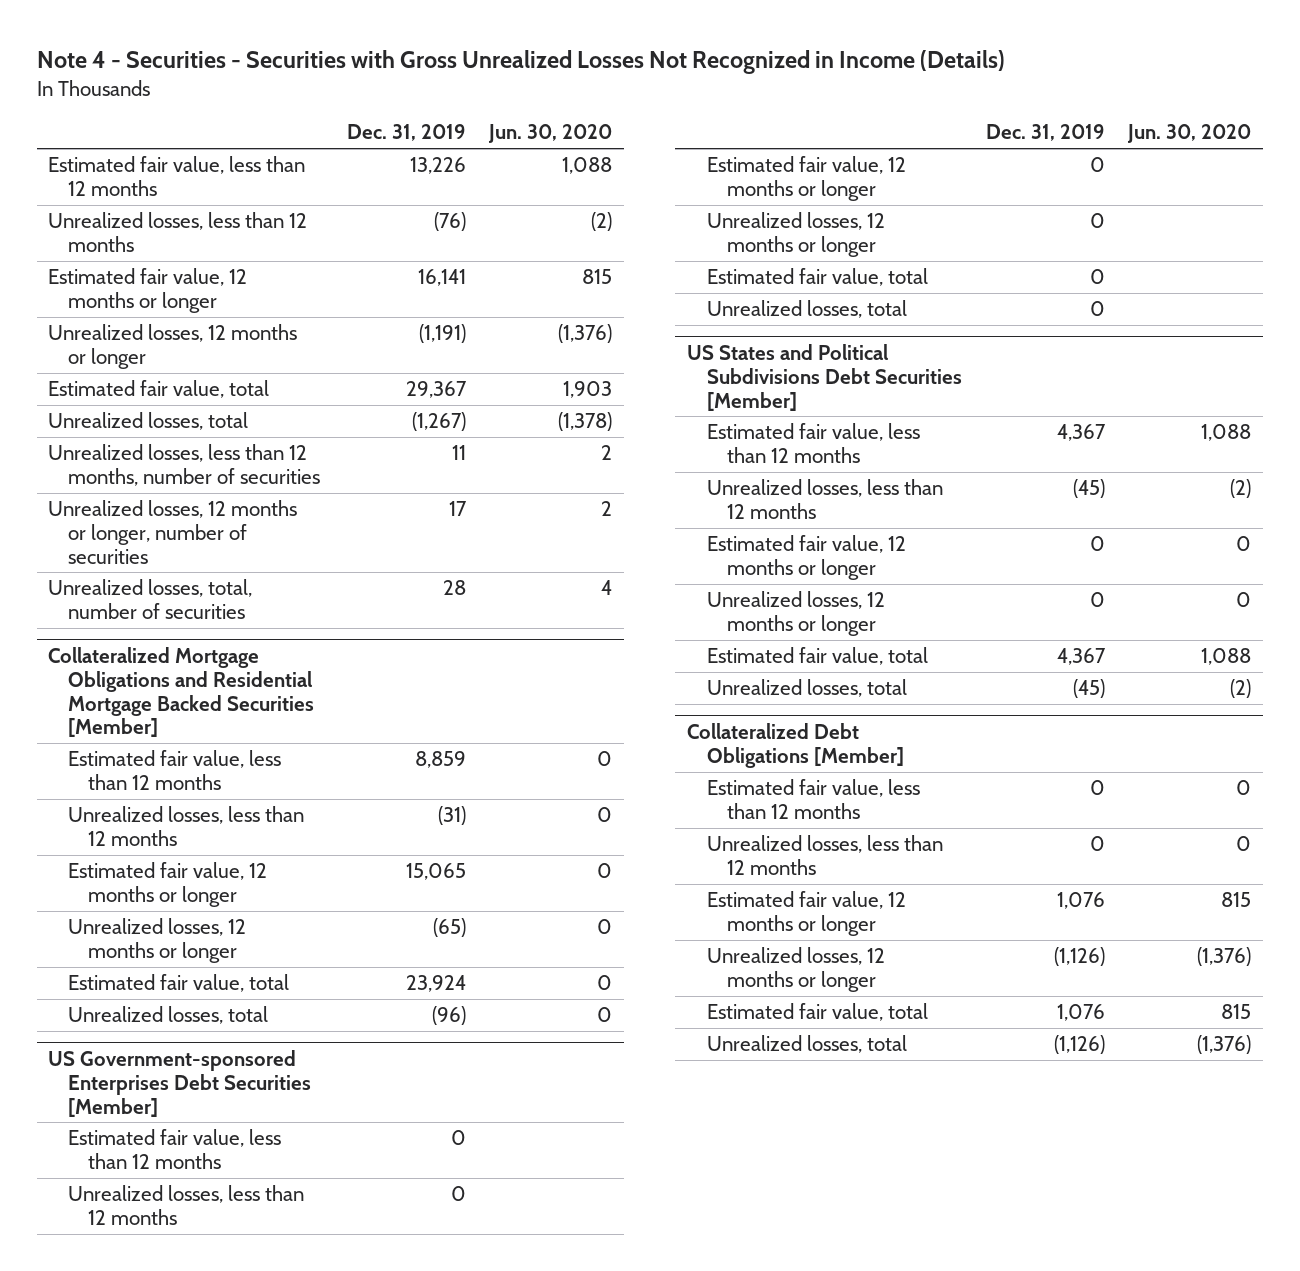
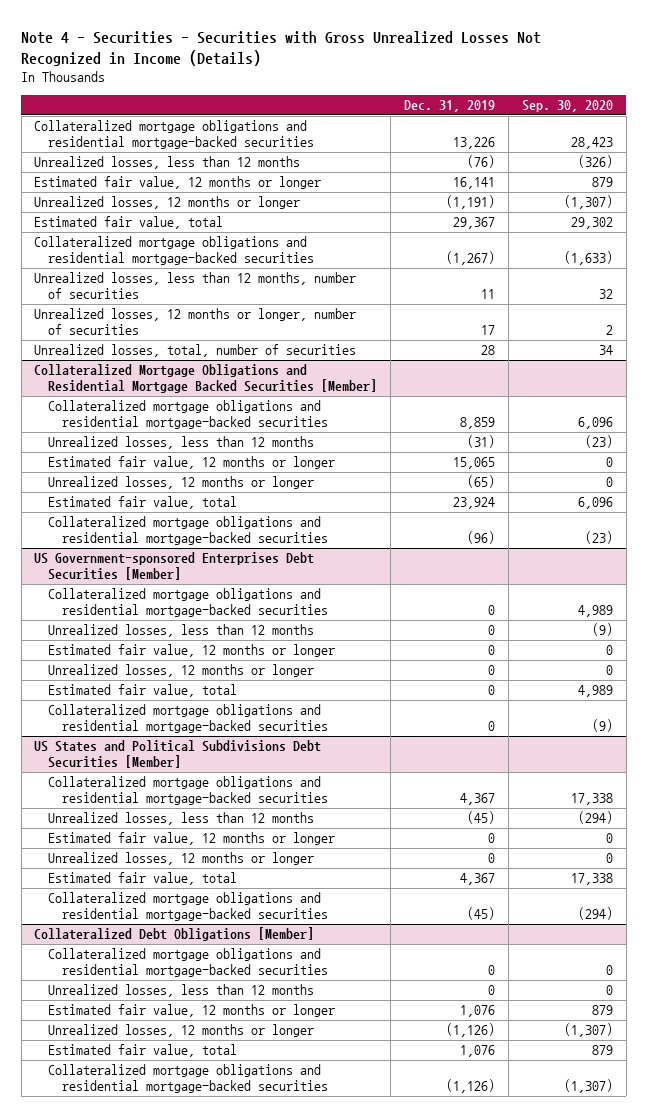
[488,124,613,144] Jun. 30, 2020 -> none
none -> [521,100,613,113] Sep. 30, 2020
[48,156,306,196] Estimated fair value, less than 12 months -> [34,120,315,150] Collateralized mortgage obligations and residential mortgage-backed securities
[48,412,249,431] Unrealized losses, total -> [34,236,315,266] Collateralized mortgage obligations and residential mortgage-backed securities
[68,750,282,790] Estimated fair value, less than 12 months -> [48,400,328,430] Collateralized mortgage obligations and residential mortgage-backed securities
[68,1006,269,1025] Unrealized losses, total -> [48,516,328,546] Collateralized mortgage obligations and residential mortgage-backed securities
[68,1129,282,1169] Estimated fair value, less than 12 months -> [48,588,328,618] Collateralized mortgage obligations and residential mortgage-backed securities
[707,300,908,319] Unrealized losses, total -> [48,704,328,734] Collateralized mortgage obligations and residential mortgage-backed securities
[707,423,921,463] Estimated fair value, less than 12 months -> [48,776,328,806] Collateralized mortgage obligations and residential mortgage-backed securities
[707,679,908,698] Unrealized losses, total -> [48,892,328,922] Collateralized mortgage obligations and residential mortgage-backed securities
[707,779,921,819] Estimated fair value, less than 12 months -> [48,948,328,978] Collateralized mortgage obligations and residential mortgage-backed securities
[707,1035,908,1054] Unrealized losses, total -> [48,1064,328,1094] Collateralized mortgage obligations and residential mortgage-backed securities

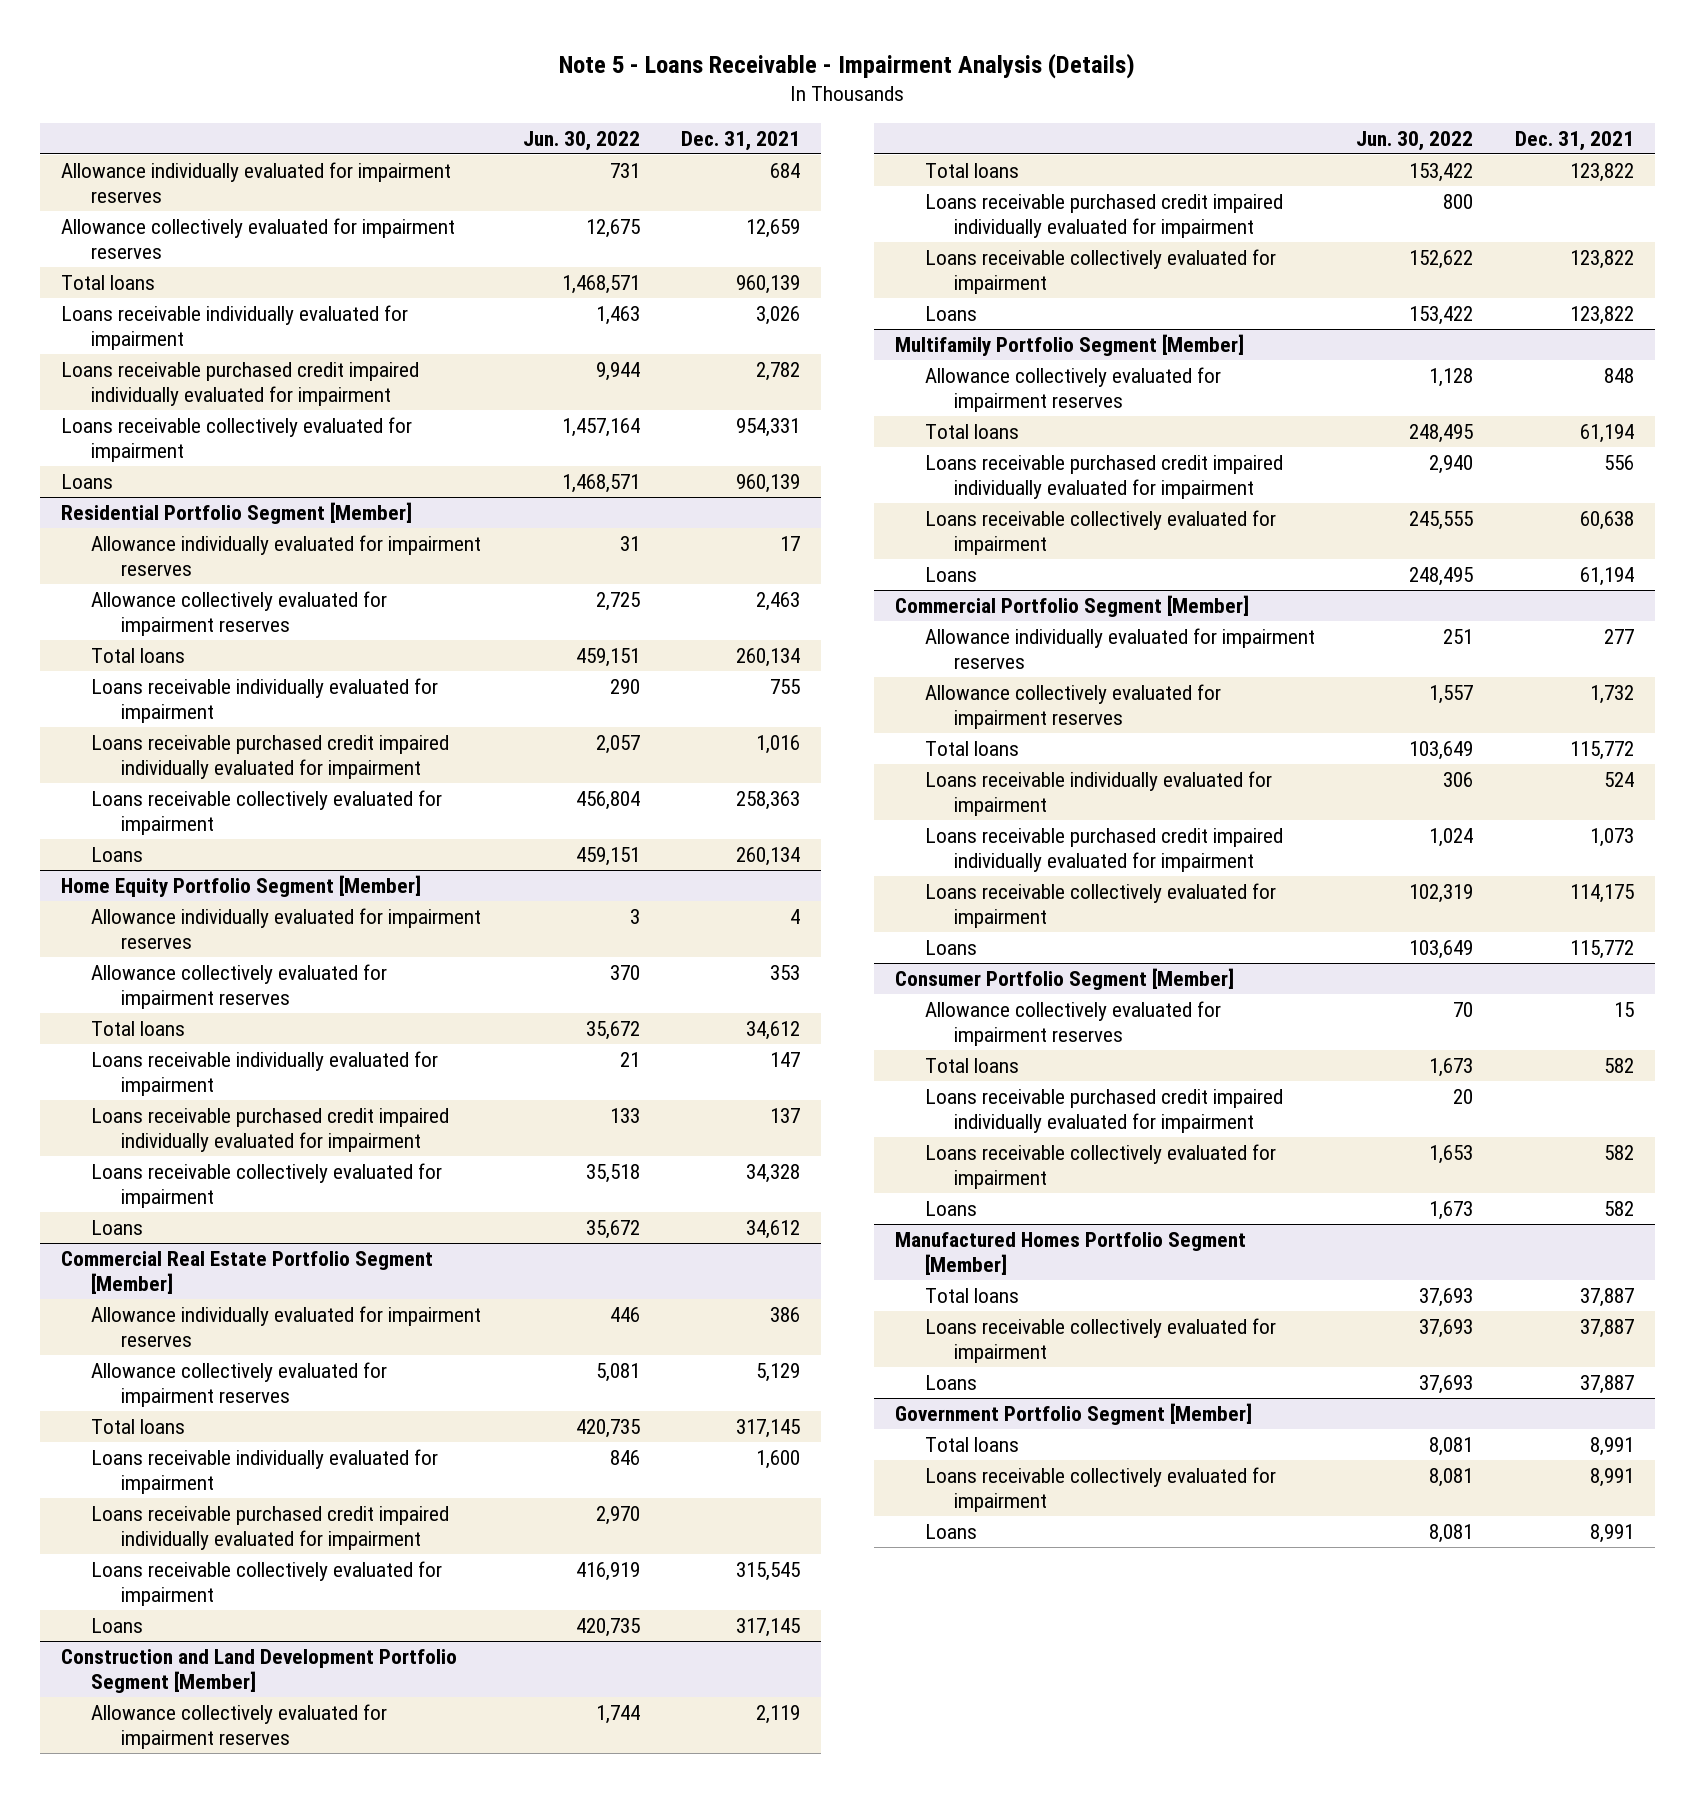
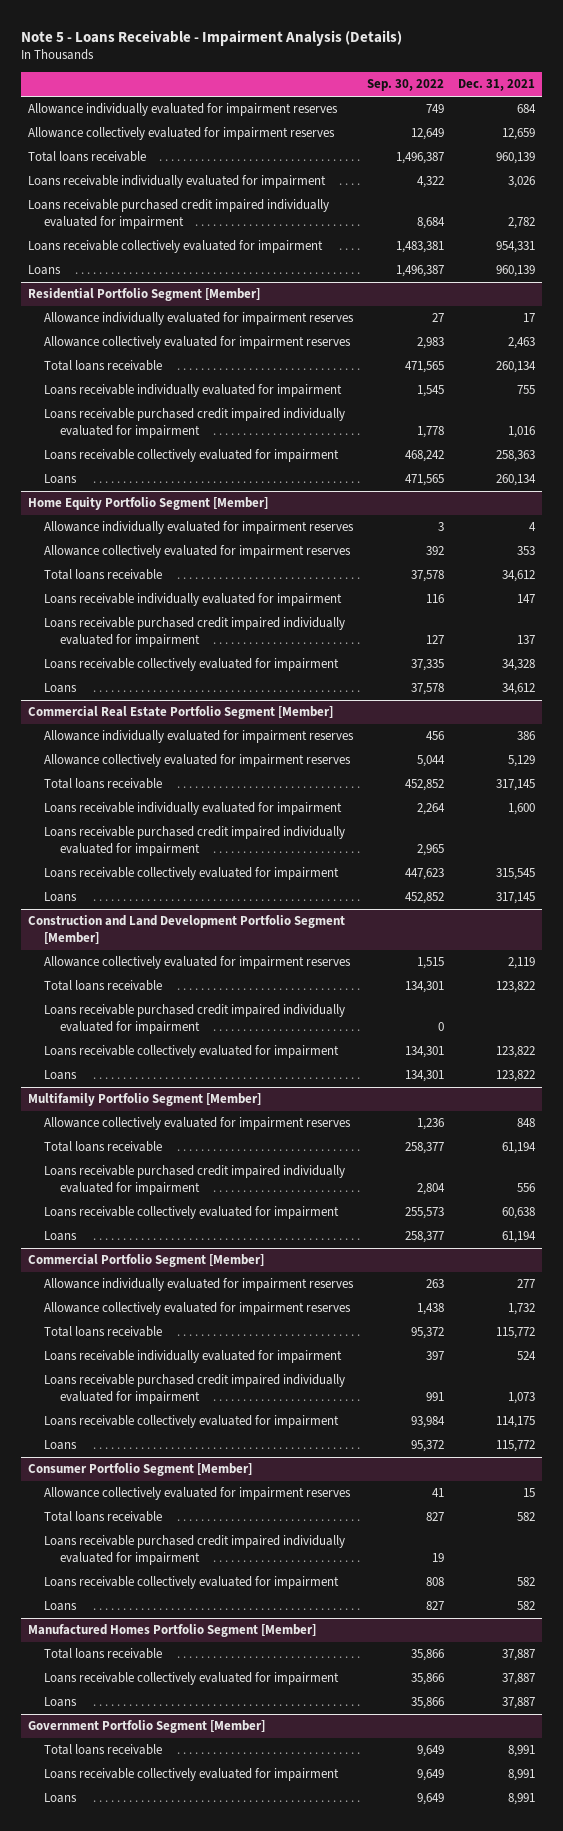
[522,130,640,151] Jun. 30, 2022 -> none
none -> [367,79,445,92] Sep. 30, 2022
[60,275,155,291] Total loans -> [28,151,147,163] Total loans receivable
[90,648,185,664] Total loans -> [44,360,163,372] Total loans receivable
[90,1021,185,1037] Total loans -> [44,569,163,581] Total loans receivable
[90,1419,185,1435] Total loans -> [44,778,163,790] Total loans receivable
[924,163,1019,179] Total loans -> [44,980,163,992] Total loans receivable
[924,424,1019,440] Total loans -> [44,1141,163,1153] Total loans receivable
[924,741,1019,757] Total loans -> [44,1326,163,1338] Total loans receivable
[924,1058,1019,1074] Total loans -> [44,1511,163,1523] Total loans receivable
[924,1288,1019,1304] Total loans -> [44,1648,163,1660] Total loans receivable
[924,1437,1019,1453] Total loans -> [44,1744,163,1756] Total loans receivable

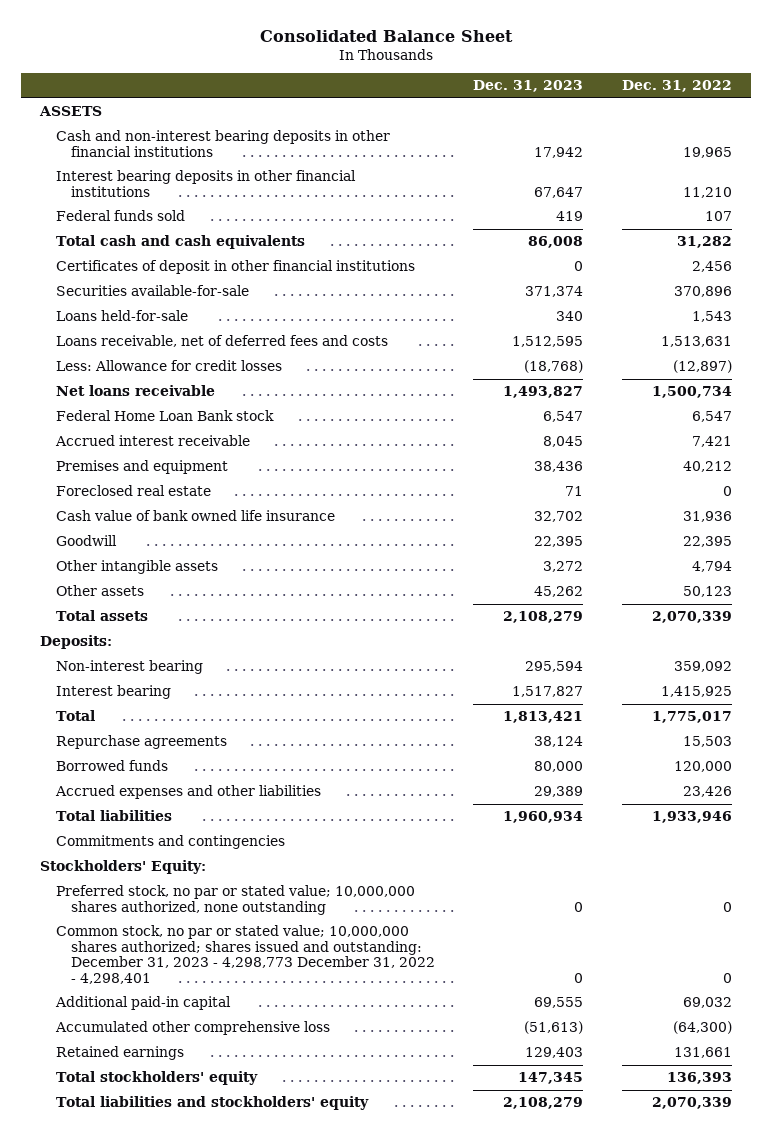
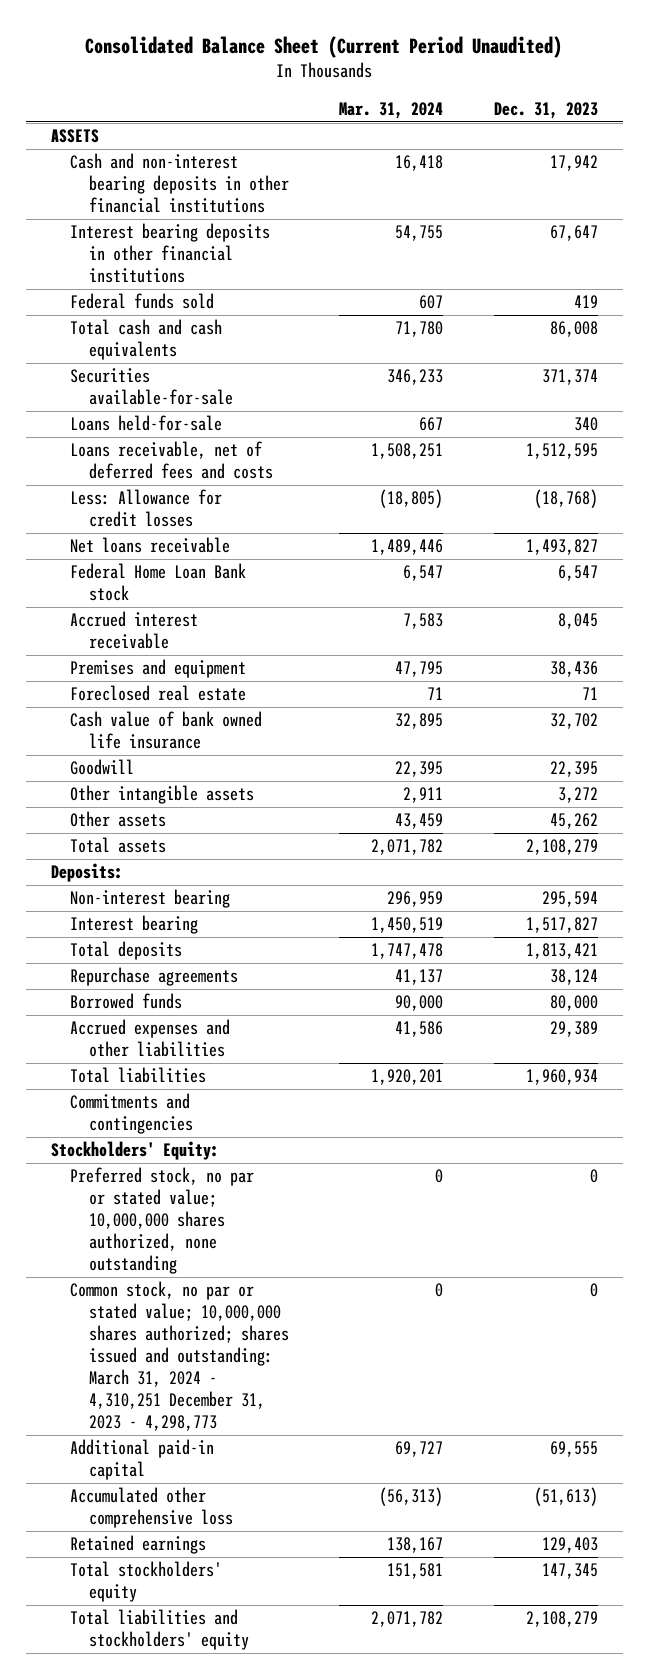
[260,29,514,42] Consolidated Balance Sheet -> [85,36,563,59] Consolidated Balance Sheet (Current Period Unaudited)
[621,80,732,93] Dec. 31, 2022 -> none
none -> [339,101,444,119] Mar. 31, 2024
[55,260,415,275] Certificates of deposit in other financial institutions -> none
[55,710,95,722] Total -> [69,941,182,961] Total deposits
[55,925,436,984] Common stock, no par or stated value; 10,000,000 shares authorized; shares issued and outstanding: December 31, 2023 - 4,298,773 December 31, 2022 - 4,298,401 -> [69,1281,289,1431] Common stock, no par or stated value; 10,000,000 shares authorized; shares issued and outstanding: March 31, 2024 - 4,310,251 December 31, 2023 - 4,298,773

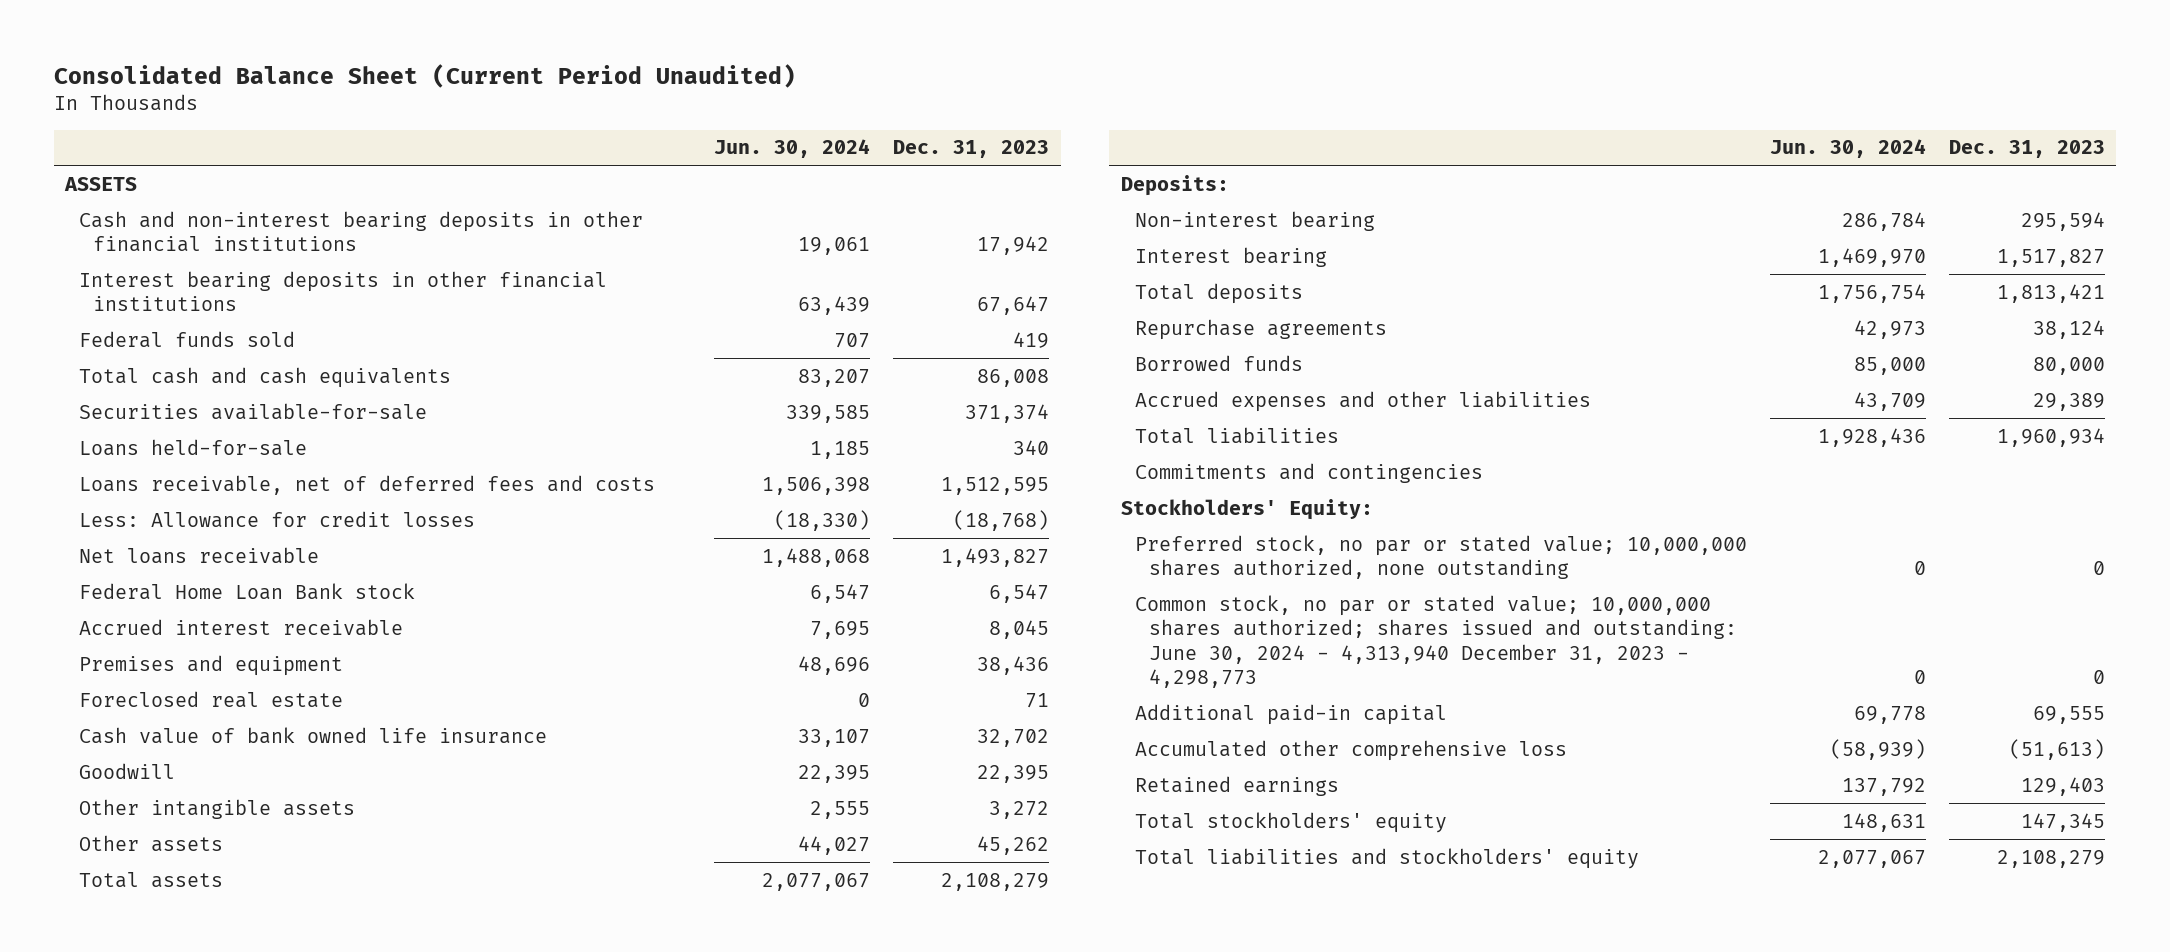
[339,101,444,119] Mar. 31, 2024 -> none
none -> [714,139,871,159] Jun. 30, 2024
[69,1281,289,1431] Common stock, no par or stated value; 10,000,000 shares authorized; shares issued and outstanding: March 31, 2024 - 4,310,251 December 31, 2023 - 4,298,773 -> [1134,594,1737,689] Common stock, no par or stated value; 10,000,000 shares authorized; shares issued and outstanding: June 30, 2024 - 4,313,940 December 31, 2023 - 4,298,773

